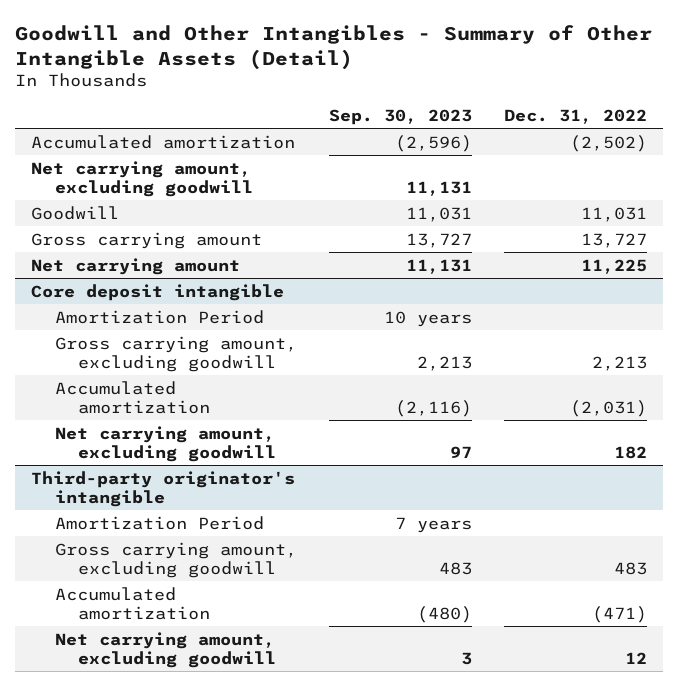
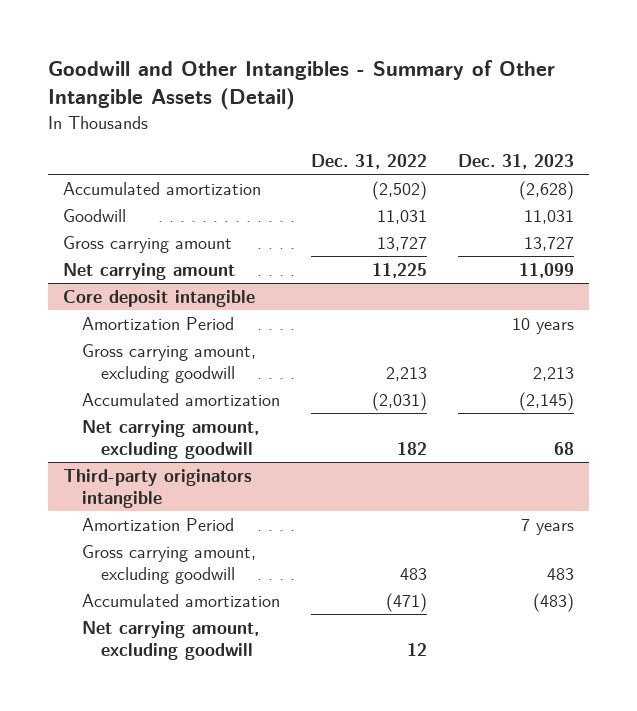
[328,108,472,125] Sep. 30, 2023 -> none
none -> [457,153,574,169] Dec. 31, 2023
[31,160,253,197] Net carrying amount, excluding goodwill -> none
[31,470,296,507] Third-party originator's intangible -> [63,469,253,508] Third-party originators intangible

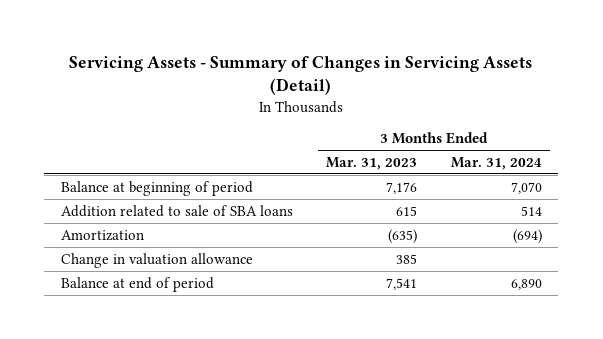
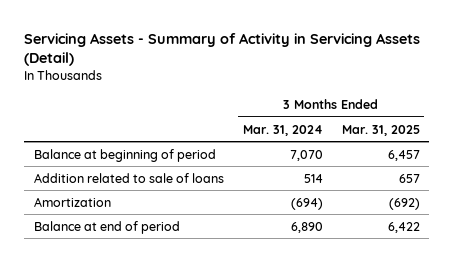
[69,55,533,96] Servicing Assets - Summary of Changes in Servicing Assets (Detail) -> [24,32,421,67] Servicing Assets - Summary of Activity in Servicing Assets (Detail)
[326,156,418,170] Mar. 31, 2023 -> none
none -> [341,124,420,136] Mar. 31, 2025
[61,204,294,217] Addition related to sale of SBA loans -> [33,172,224,183] Addition related to sale of loans
[61,252,254,268] Change in valuation allowance -> none

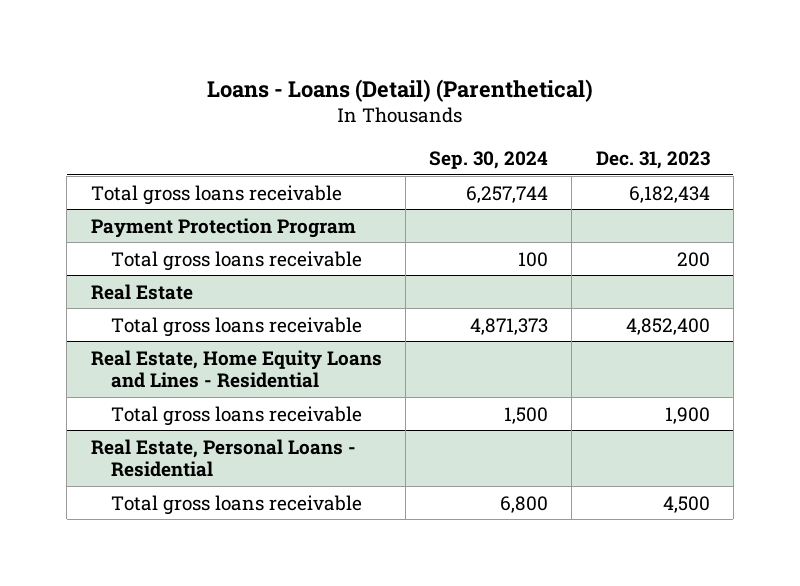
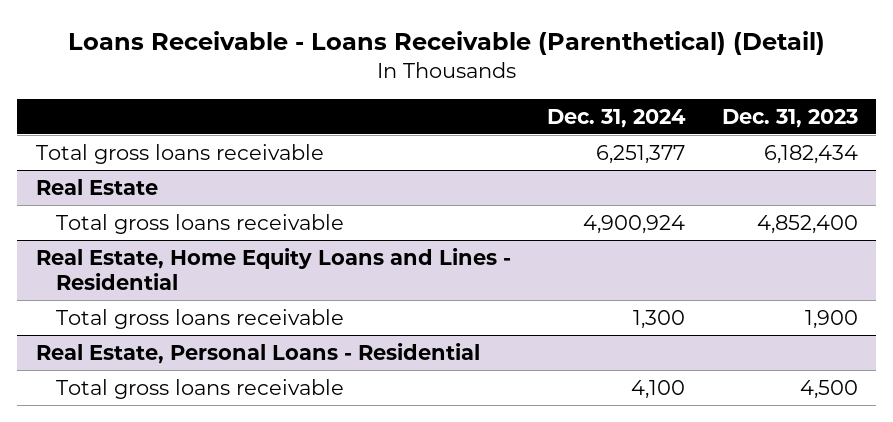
[207,78,594,102] Loans - Loans (Detail) (Parenthetical) -> [67,30,825,55] Loans Receivable - Loans Receivable (Parenthetical) (Detail)
[429,151,549,170] Sep. 30, 2024 -> none
none -> [547,108,687,128] Dec. 31, 2024
[90,217,356,238] Payment Protection Program -> none
[111,250,363,271] Total gross loans receivable -> none

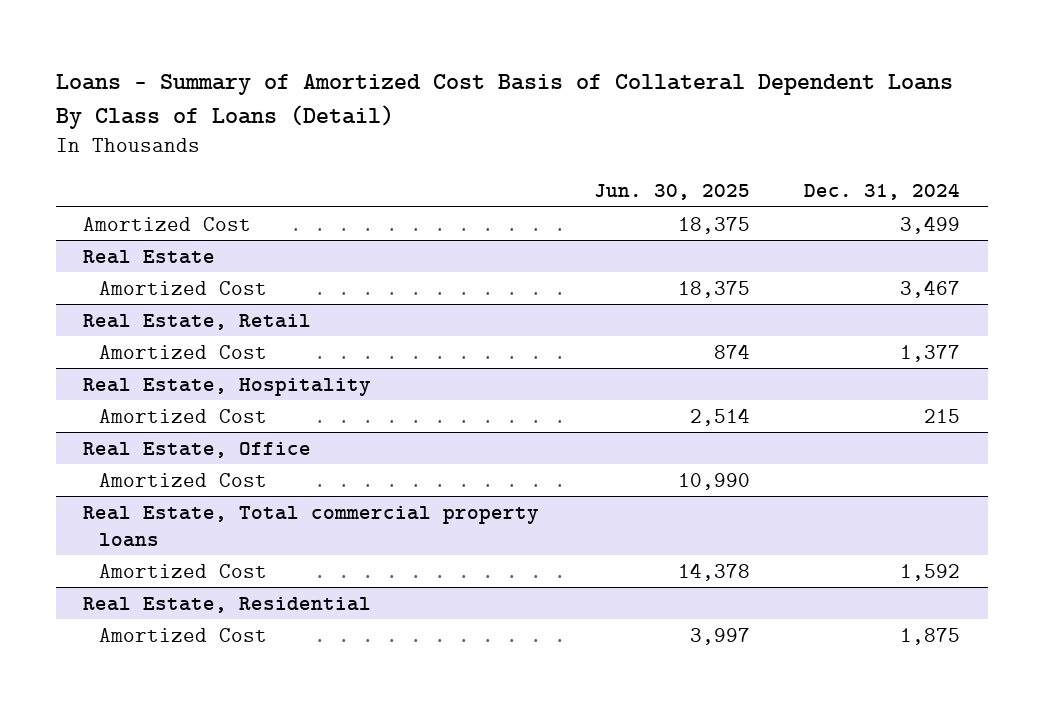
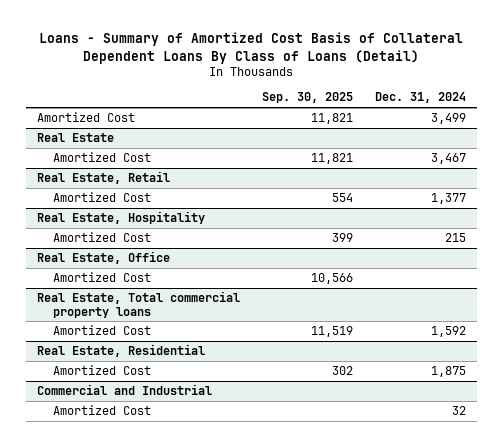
[593,184,750,201] Jun. 30, 2025 -> none
none -> [261,92,353,104] Sep. 30, 2025
none -> [36,384,212,396] Commercial and Industrial
none -> [53,405,152,416] Amortized Cost

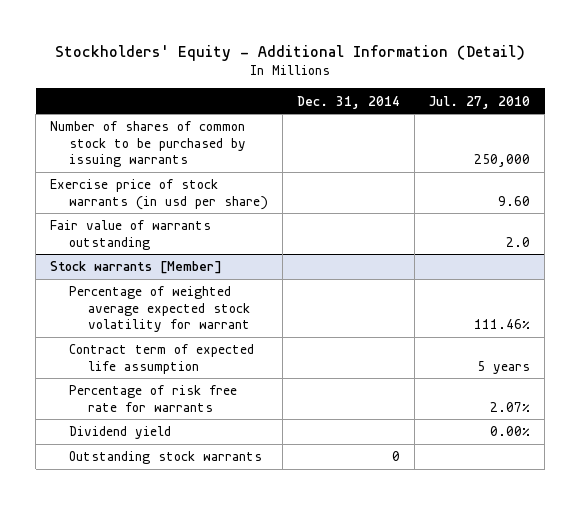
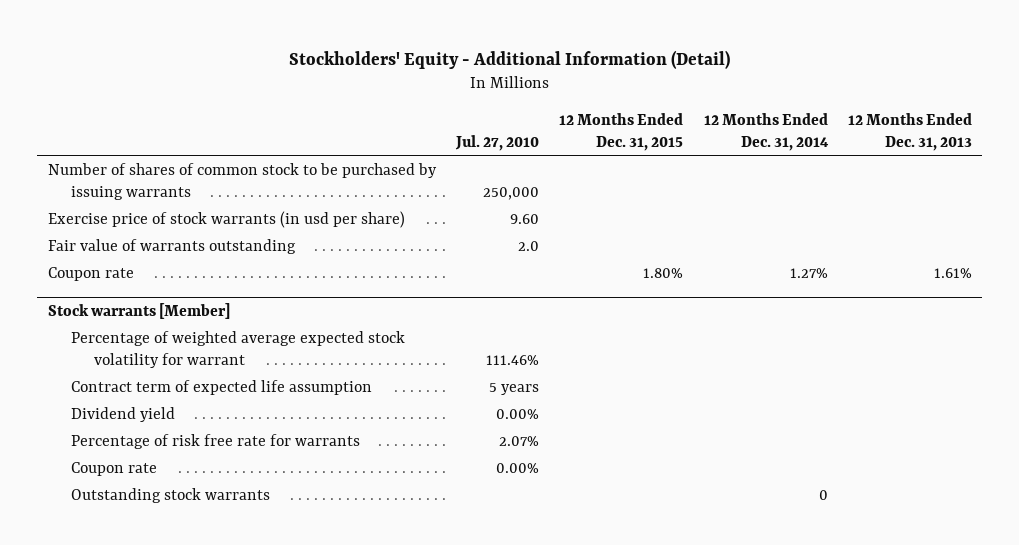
[297,95,401,109] Dec. 31, 2014 -> none
none -> [559,112,684,151] 12 Months Ended Dec. 31, 2015
none -> [703,112,829,151] 12 Months Ended Dec. 31, 2014
none -> [847,112,972,151] 12 Months Ended Dec. 31, 2013
none -> [47,266,134,281] Coupon rate
[69,385,238,412] Percentage of risk free rate for warrants -> [70,433,360,449] Percentage of risk free rate for warrants
none -> [70,461,157,476] Coupon rate

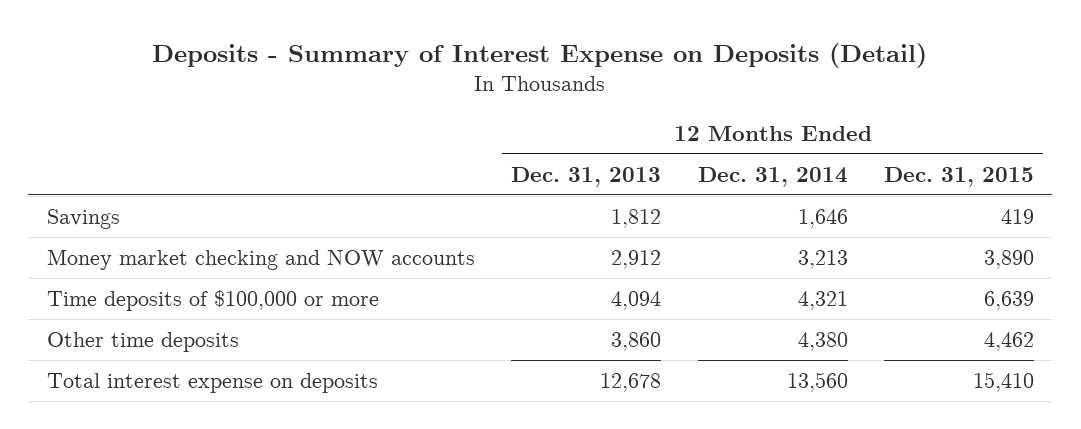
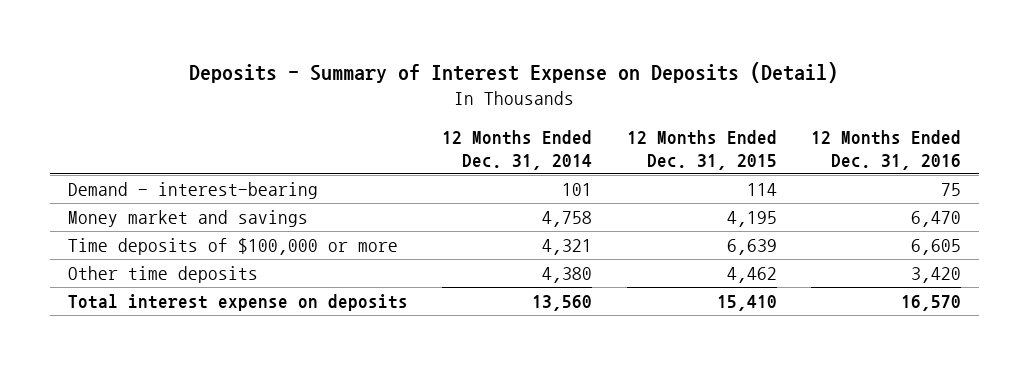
[511,166,662,187] Dec. 31, 2013 -> none
none -> [811,129,962,170] 12 Months Ended Dec. 31, 2016
[46,208,120,229] Savings -> none
none -> [67,182,318,200] Demand - interest-bearing
[46,248,475,270] Money market checking and NOW accounts -> [67,210,308,228] Money market and savings
[797,249,848,269] 3,213 -> [542,211,593,228] 4,758
[984,249,1035,269] 3,890 -> [726,211,777,228] 4,195

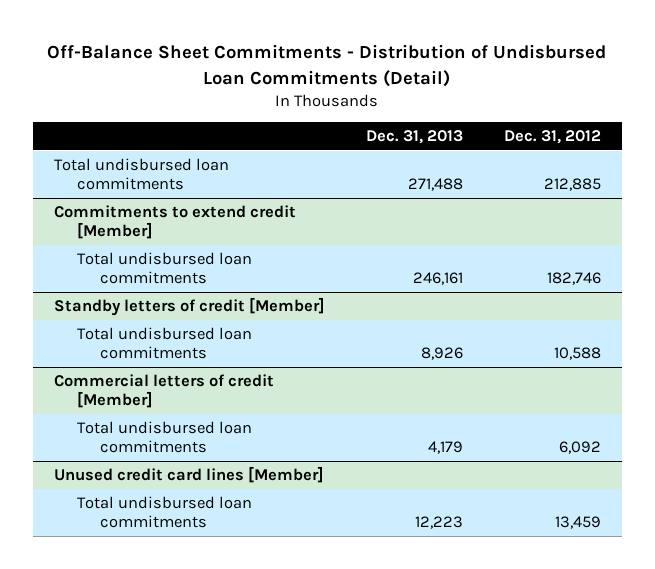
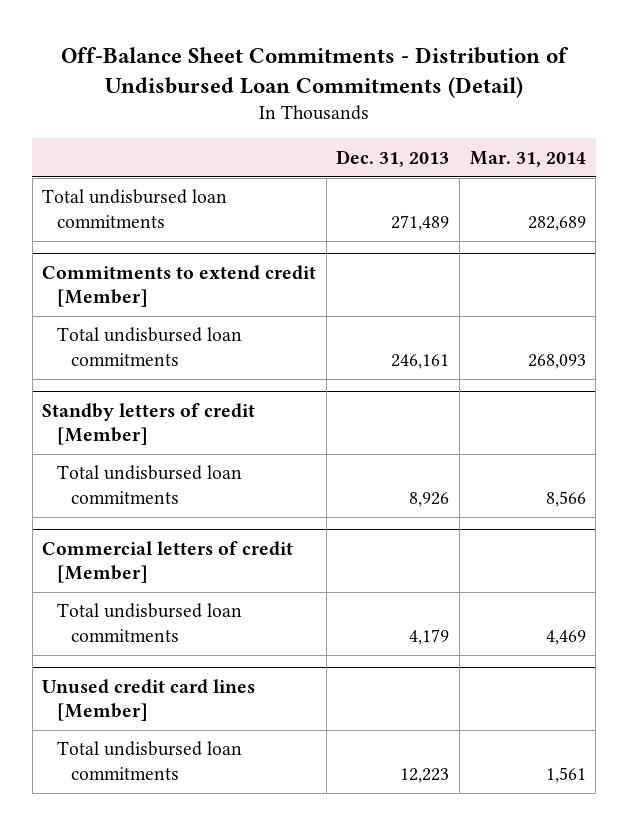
[504,129,602,144] Dec. 31, 2012 -> none
none -> [469,150,586,167] Mar. 31, 2014
[407,178,463,192] 271,488 -> [391,214,450,231] 271,489

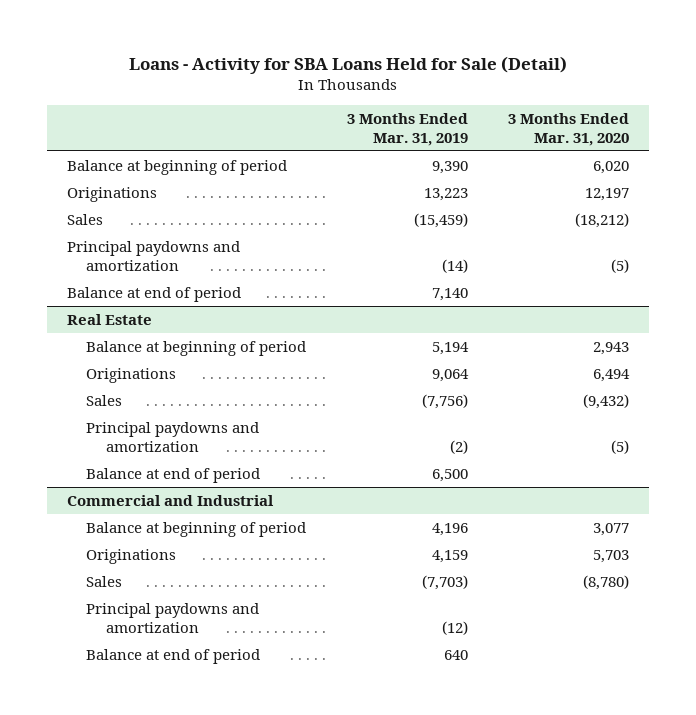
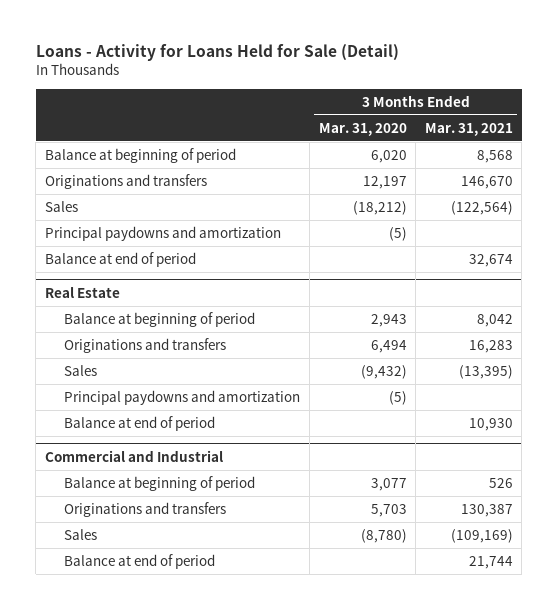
[129,56,568,75] Loans - Activity for SBA Loans Held for Sale (Detail) -> [35,43,399,61] Loans - Activity for Loans Held for Sale (Detail)
[346,112,468,146] 3 Months Ended Mar. 31, 2019 -> none
none -> [424,122,513,136] Mar. 31, 2021
[67,186,158,202] Originations -> [44,173,207,189] Originations and transfers
[86,367,177,383] Originations -> [64,337,227,353] Originations and transfers
[86,548,177,564] Originations -> [64,501,227,517] Originations and transfers
[86,602,260,633] Principal paydowns and amortization -> none

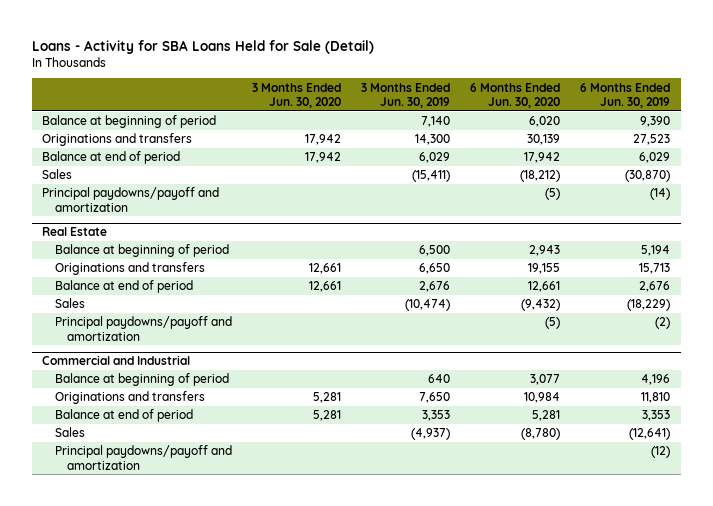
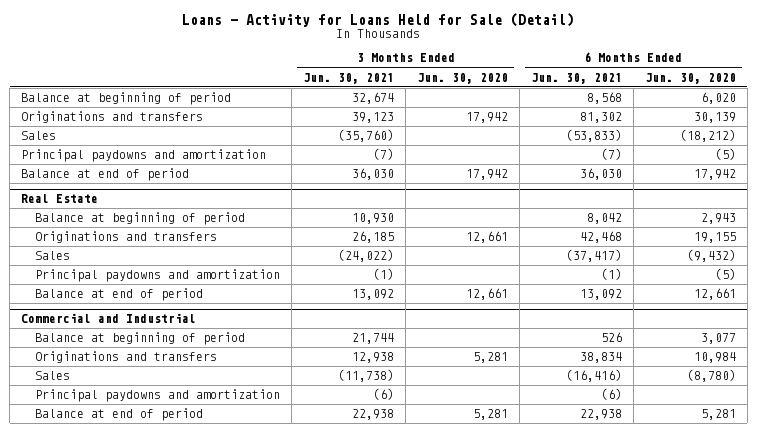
[32,39,375,54] Loans - Activity for SBA Loans Held for Sale (Detail) -> [182,13,575,28] Loans - Activity for Loans Held for Sale (Detail)
[361,82,451,108] 3 Months Ended Jun. 30, 2019 -> none
[580,82,671,108] 6 Months Ended Jun. 30, 2019 -> none
none -> [303,72,395,84] Jun. 30, 2021
none -> [530,72,622,84] Jun. 30, 2021
[42,187,220,212] Principal paydowns/payoff and amortization -> [21,149,267,163] Principal paydowns and amortization
[42,151,181,165] Balance at end of period -> [21,168,190,182] Balance at end of period
[54,316,232,341] Principal paydowns/payoff and amortization -> [35,269,281,283] Principal paydowns and amortization
[54,280,193,294] Balance at end of period -> [35,288,204,302] Balance at end of period
[54,445,232,470] Principal paydowns/payoff and amortization -> [35,389,281,403] Principal paydowns and amortization
[54,409,193,423] Balance at end of period -> [35,408,204,422] Balance at end of period

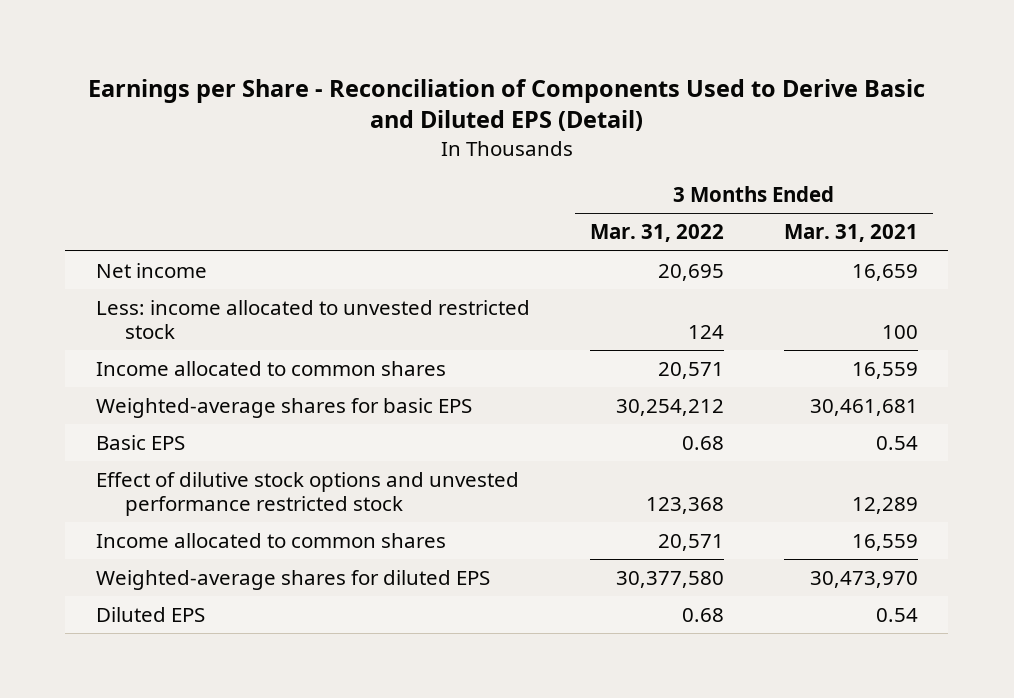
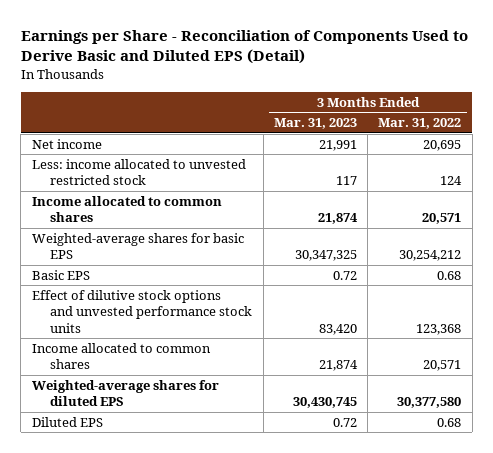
[784,224,919,243] Mar. 31, 2021 -> none
none -> [273,118,357,130] Mar. 31, 2023
[95,472,519,516] Effect of dilutive stock options and unvested performance restricted stock -> [31,289,253,333] Effect of dilutive stock options and unvested performance stock units

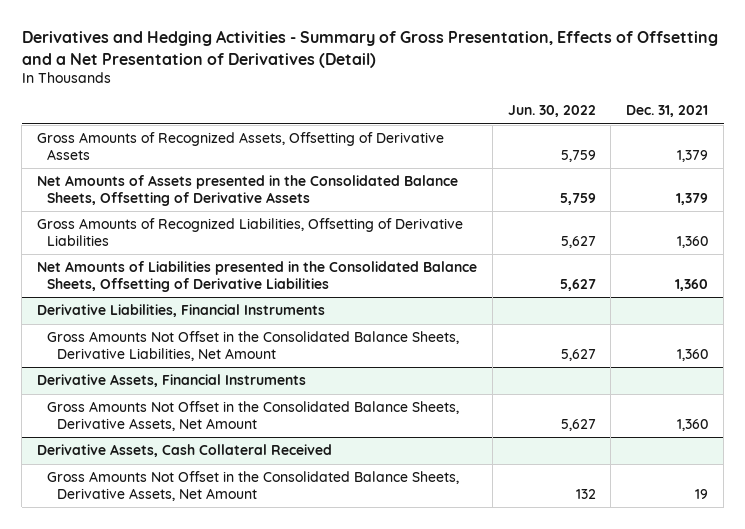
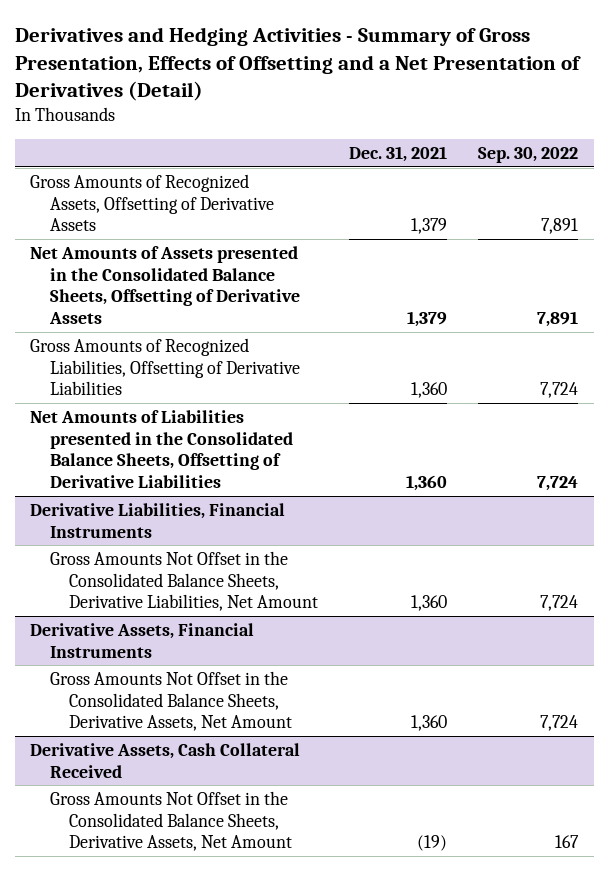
[507,105,596,118] Jun. 30, 2022 -> none
none -> [478,146,579,163] Sep. 30, 2022
[695,488,709,499] 19 -> [417,835,448,852] (19)

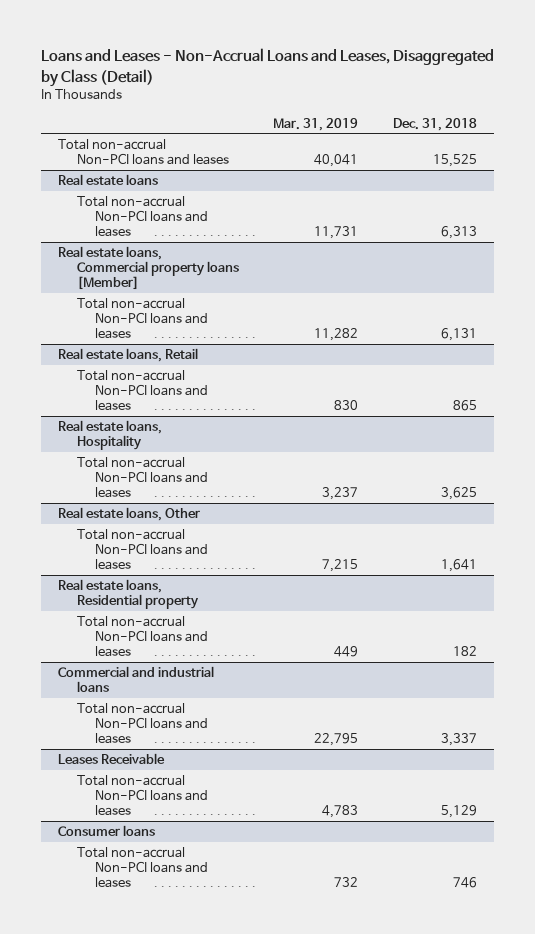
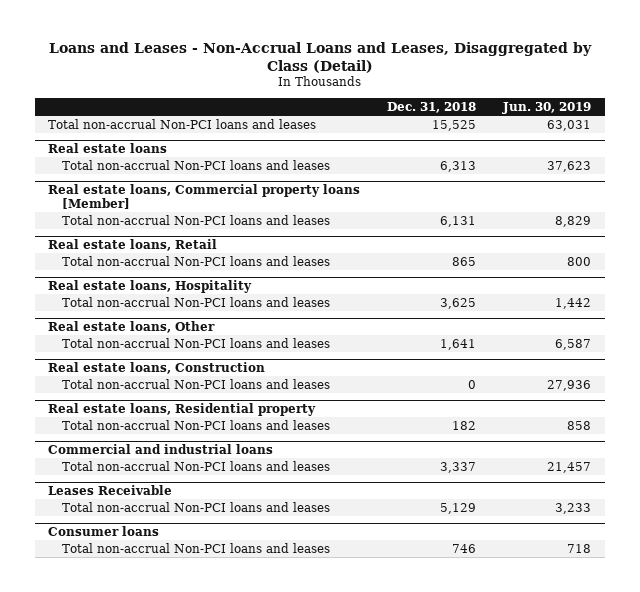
[273,117,359,131] Mar. 31, 2019 -> none
none -> [502,101,592,114] Jun. 30, 2019
none -> [48,361,266,374] Real estate loans, Construction
none -> [62,378,331,389] Total non-accrual Non-PCI loans and leases

